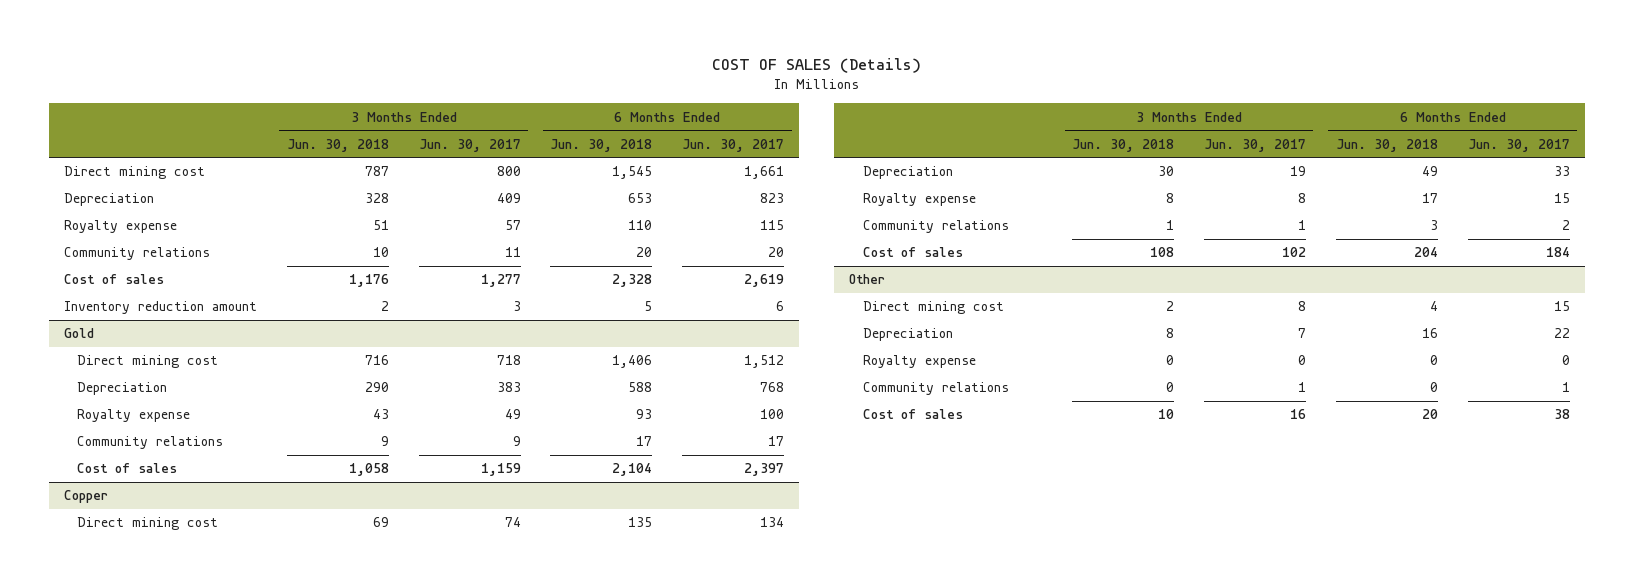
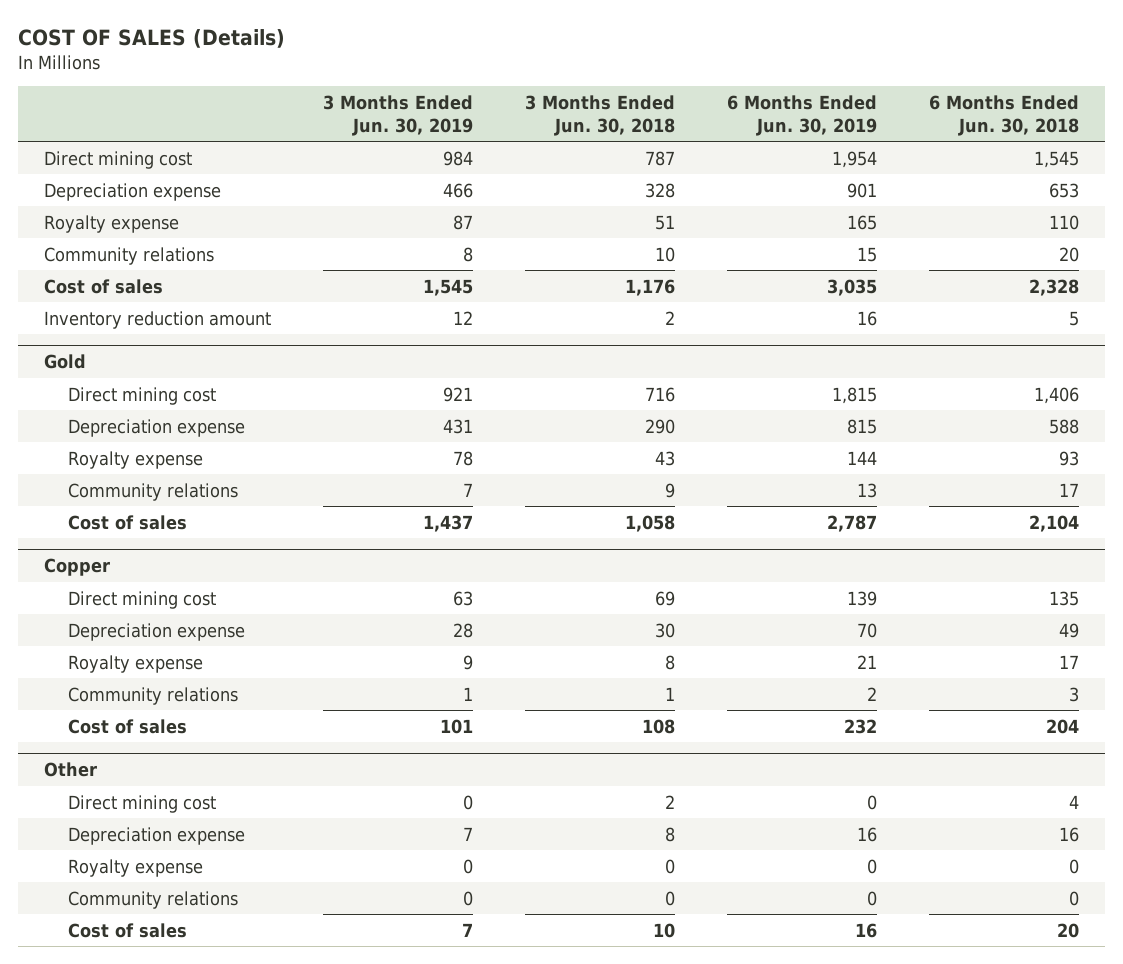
[418,138,521,152] Jun. 30, 2017 -> none
[682,138,785,152] Jun. 30, 2017 -> none
none -> [322,94,473,136] 3 Months Ended Jun. 30, 2019
none -> [727,94,878,136] 6 Months Ended Jun. 30, 2019
[63,193,154,207] Depreciation -> [43,182,221,201] Depreciation expense
[77,382,168,396] Depreciation -> [68,418,246,437] Depreciation expense
[862,166,953,180] Depreciation -> [68,622,246,641] Depreciation expense
[862,328,953,342] Depreciation -> [68,826,246,845] Depreciation expense

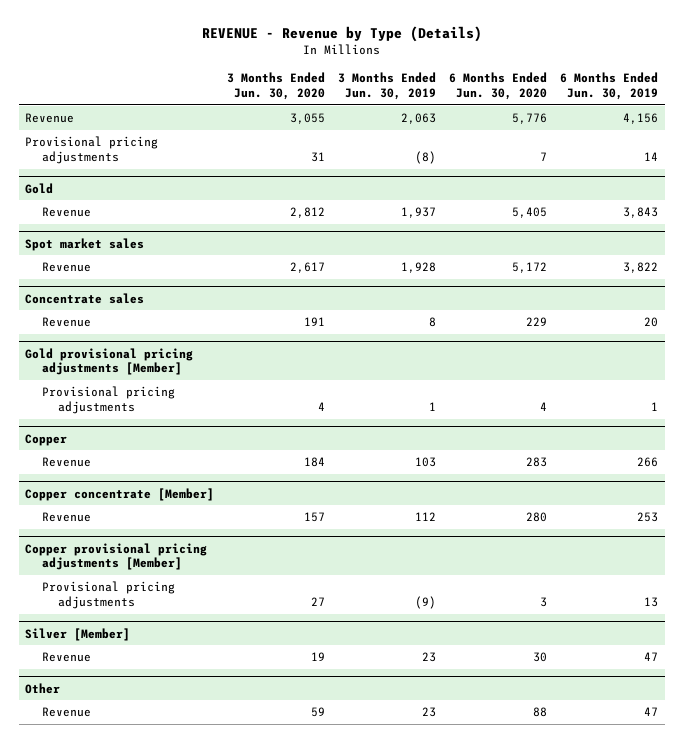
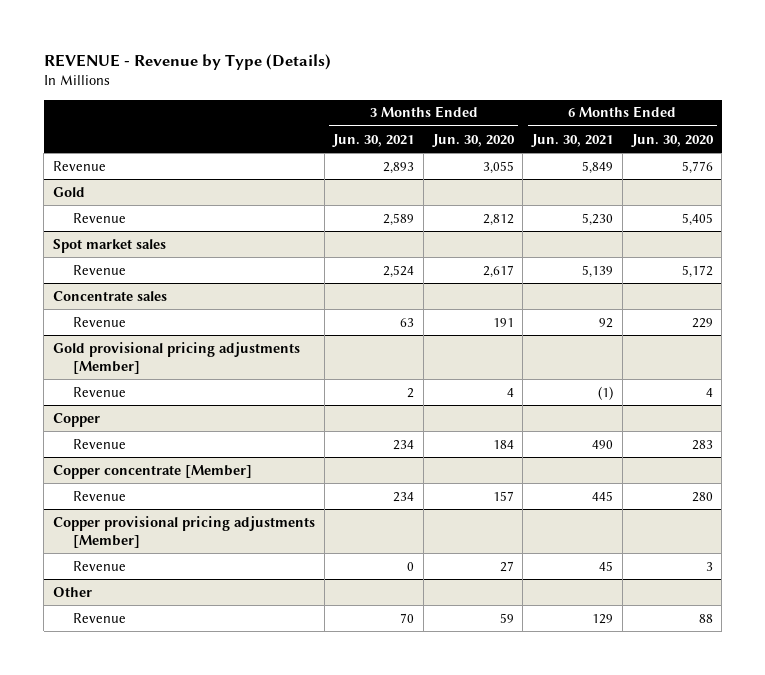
[338,72,437,101] 3 Months Ended Jun. 30, 2019 -> none
[560,72,659,101] 6 Months Ended Jun. 30, 2019 -> none
none -> [332,133,415,147] Jun. 30, 2021
none -> [531,133,614,147] Jun. 30, 2021
[25,136,159,165] Provisional pricing adjustments -> none
[41,386,175,415] Provisional pricing adjustments -> none
none -> [73,386,127,397] Revenue
[41,581,175,610] Provisional pricing adjustments -> none
[25,627,131,641] Silver [Member] -> none
[311,652,326,662] 19 -> [499,560,514,572] 27
[533,652,548,663] 30 -> [705,561,713,571] 3

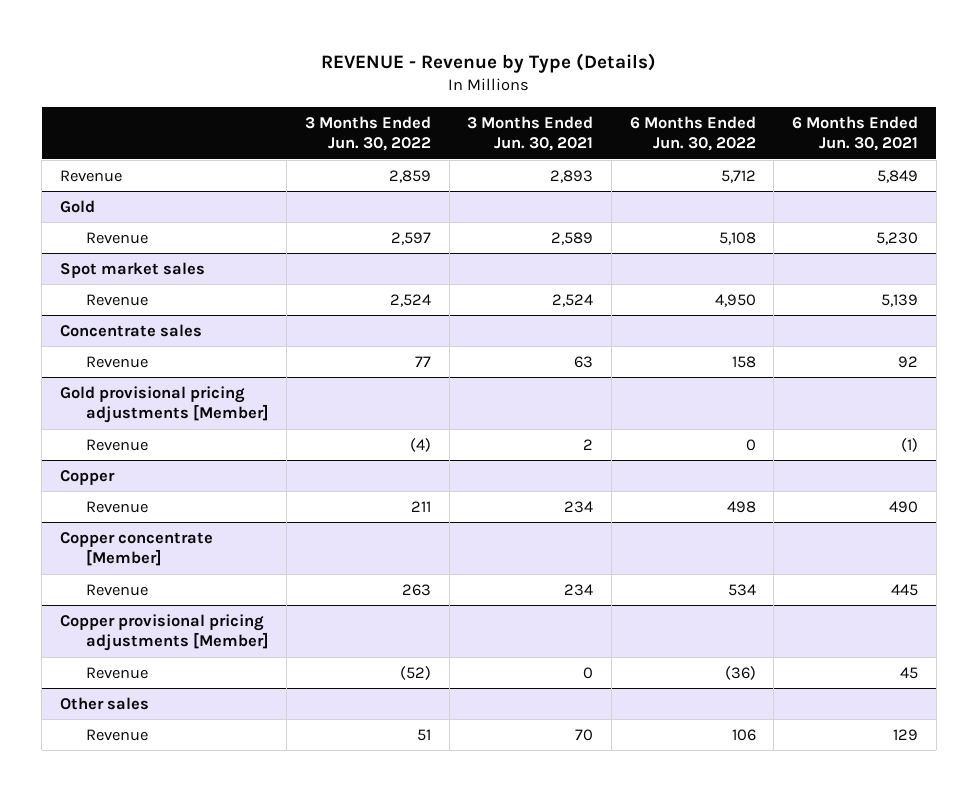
[431,133,515,147] Jun. 30, 2020 -> none
[630,133,714,147] Jun. 30, 2020 -> none
none -> [304,115,431,152] 3 Months Ended Jun. 30, 2022
none -> [629,115,756,152] 6 Months Ended Jun. 30, 2022
[52,586,92,597] Other -> [60,696,150,710] Other sales

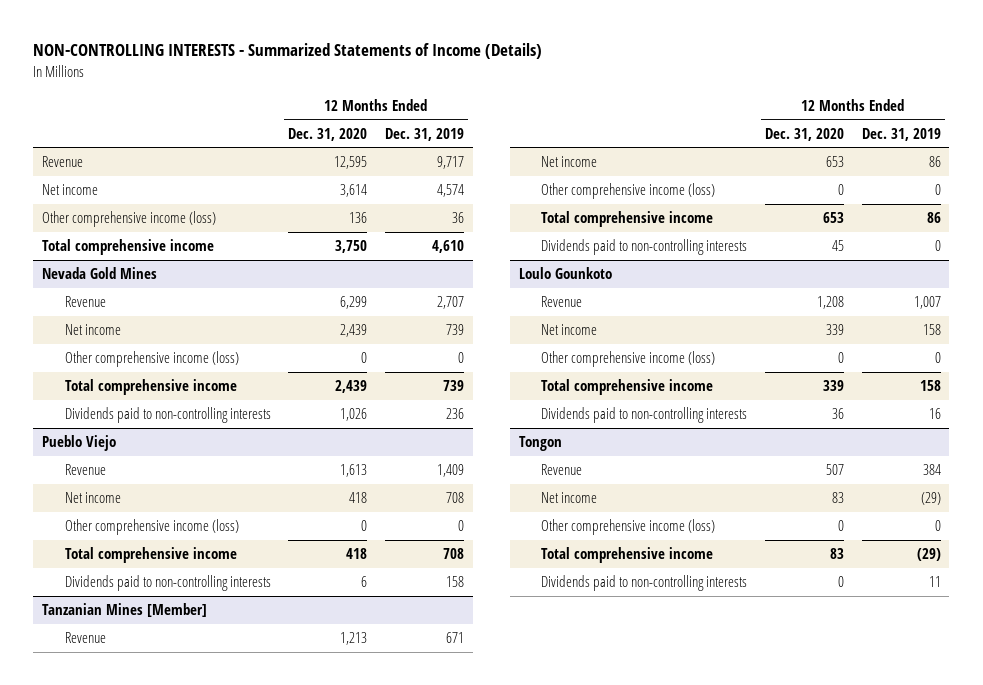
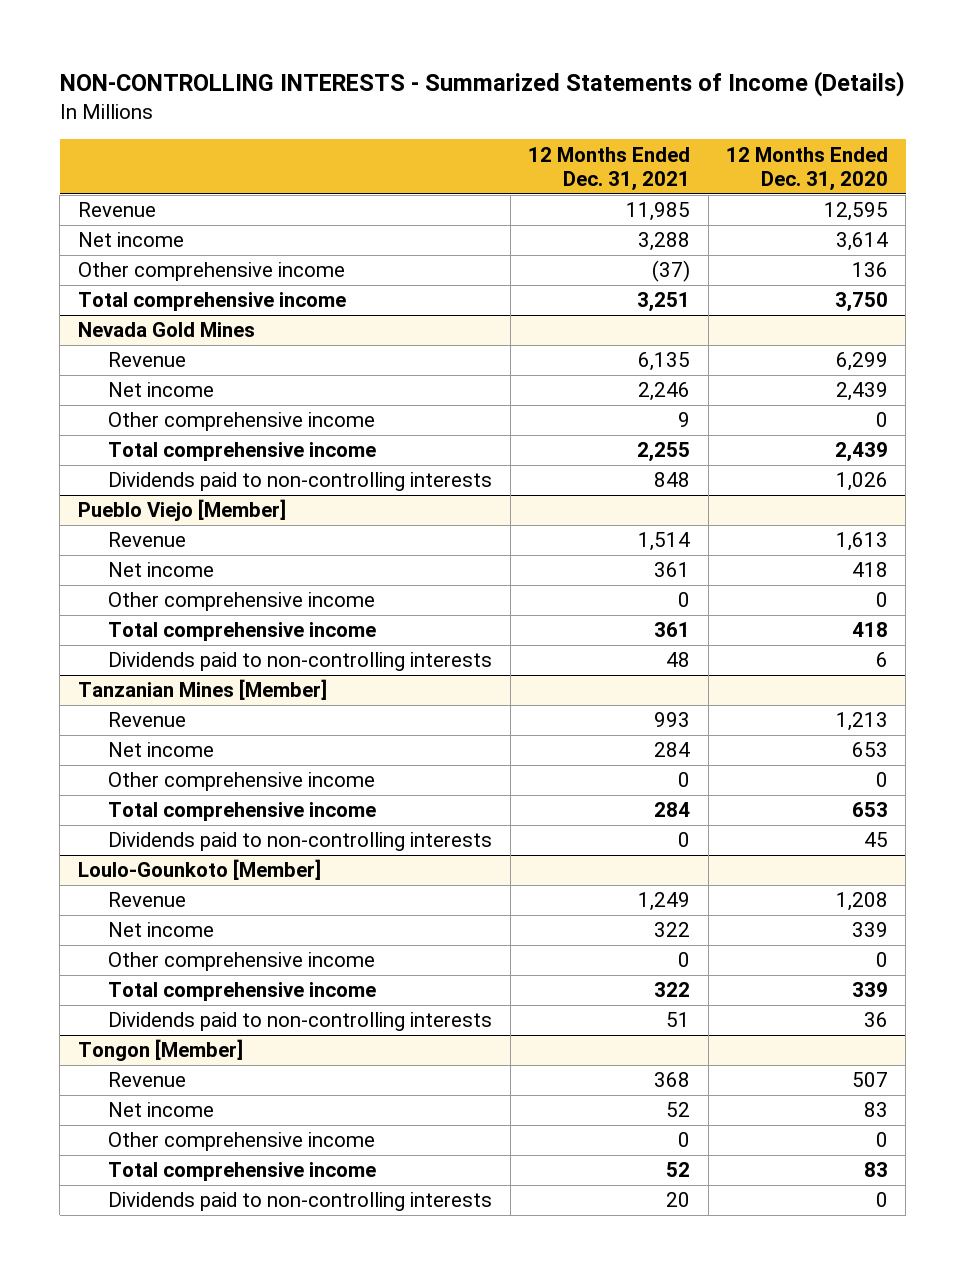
[384,127,464,141] Dec. 31, 2019 -> none
none -> [528,146,691,192] 12 Months Ended Dec. 31, 2021
[41,211,216,228] Other comprehensive income (loss) -> [77,262,345,282] Other comprehensive income
[64,351,239,368] Other comprehensive income (loss) -> [108,412,376,432] Other comprehensive income
[41,435,116,452] Pueblo Viejo -> [77,499,286,522] Pueblo Viejo [Member]
[64,519,239,536] Other comprehensive income (loss) -> [108,592,376,612] Other comprehensive income
[541,183,716,200] Other comprehensive income (loss) -> [108,772,376,792] Other comprehensive income
[518,267,612,280] Loulo Gounkoto -> [77,859,321,881] Loulo-Gounkoto [Member]
[541,351,716,368] Other comprehensive income (loss) -> [108,952,376,972] Other comprehensive income
[518,436,562,452] Tongon -> [77,1039,243,1062] Tongon [Member]
[541,519,716,536] Other comprehensive income (loss) -> [108,1132,376,1152] Other comprehensive income

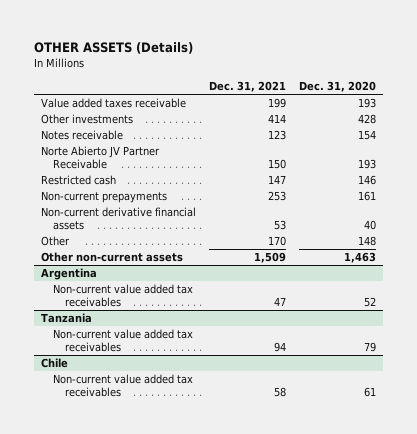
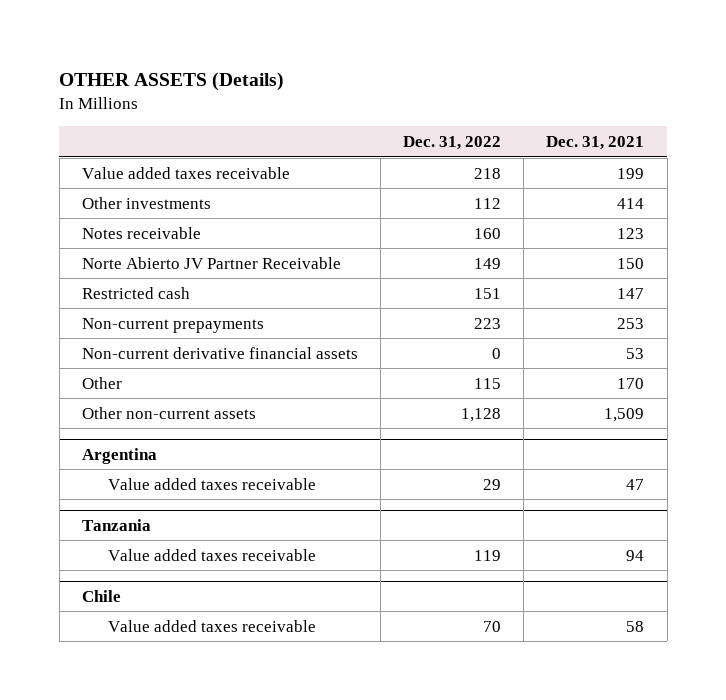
[299,81,377,93] Dec. 31, 2020 -> none
none -> [403,136,502,151] Dec. 31, 2022
[52,284,193,308] Non-current value added tax receivables -> none
none -> [107,477,316,490] Value added taxes receivable
[52,329,193,353] Non-current value added tax receivables -> none
none -> [107,548,316,561] Value added taxes receivable
[52,374,193,398] Non-current value added tax receivables -> none
none -> [107,619,316,632] Value added taxes receivable

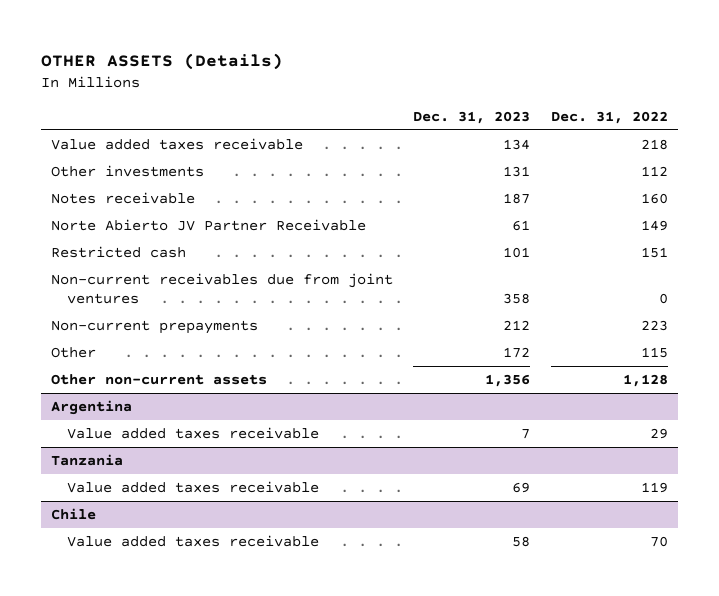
[546,136,645,151] Dec. 31, 2021 -> none
none -> [413,110,531,124] Dec. 31, 2023
none -> [51,273,394,305] Non-current receivables due from joint ventures
[81,346,358,359] Non-current derivative financial assets -> none

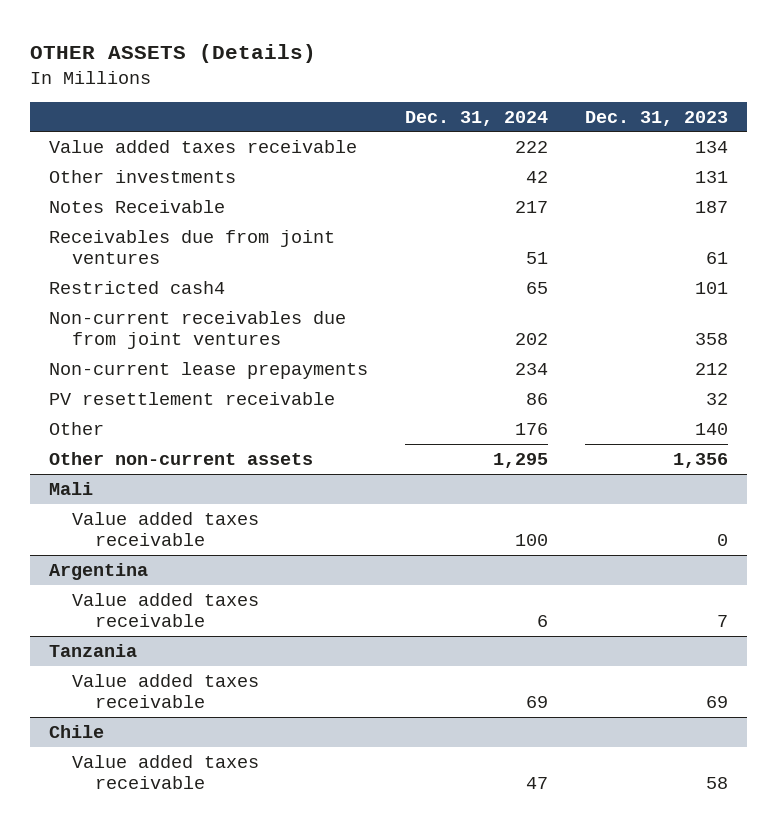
[550,110,668,124] Dec. 31, 2022 -> none
none -> [405,110,549,126] Dec. 31, 2024
[51,192,196,205] Notes receivable -> [48,199,225,213] Notes Receivable
[51,219,367,232] Norte Abierto JV Partner Receivable -> [48,229,335,265] Receivables due from joint ventures
[51,246,187,259] Restricted cash -> [48,280,225,294] Restricted cash4
[51,320,259,335] Non-current prepayments -> [48,361,368,379] Non-current lease prepayments
none -> [48,391,335,405] PV resettlement receivable
[503,347,531,359] 172 -> [695,422,729,435] 140
none -> [48,481,93,495] Mali
none -> [72,511,260,547] Value added taxes receivable

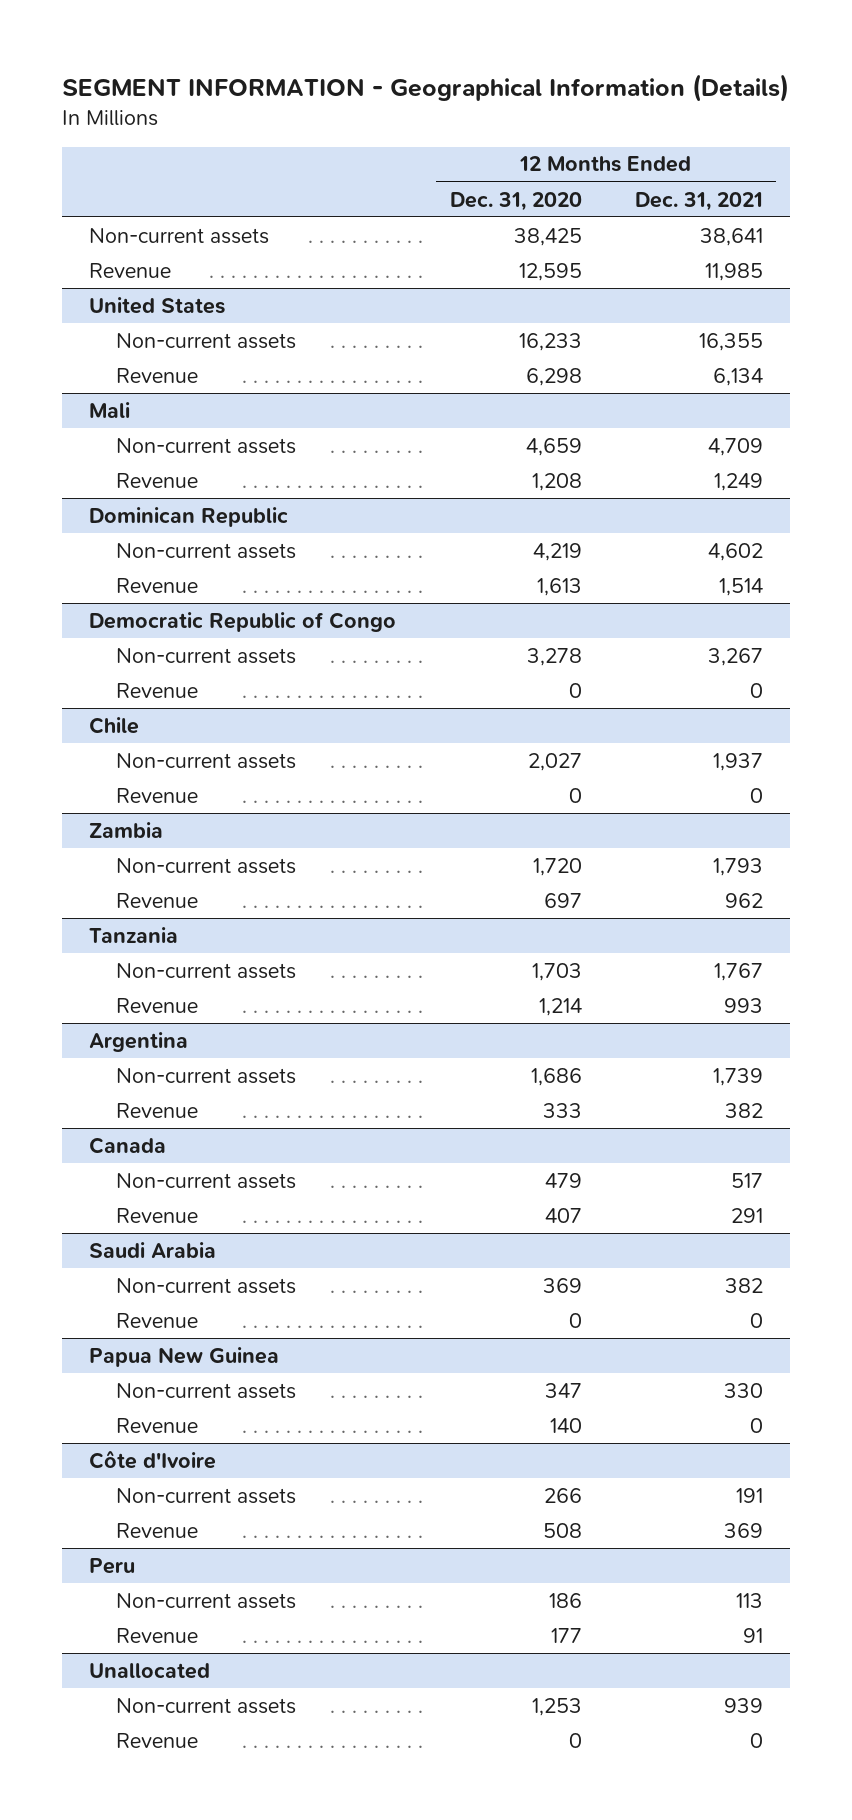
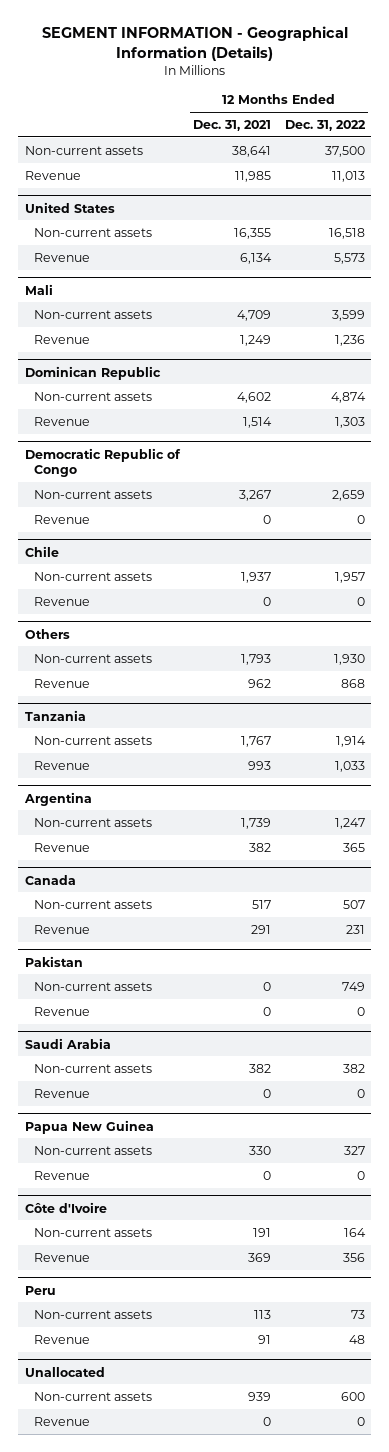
[449,191,582,211] Dec. 31, 2020 -> none
none -> [284,120,366,132] Dec. 31, 2022
[89,821,164,838] Zambia -> [24,628,70,639] Others
none -> [24,955,83,967] Pakistan
none -> [33,981,152,991] Non-current assets
none -> [33,1006,90,1016] Revenue

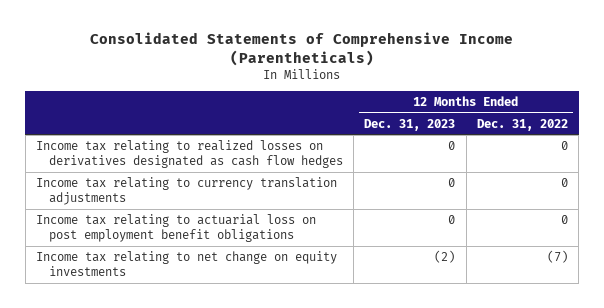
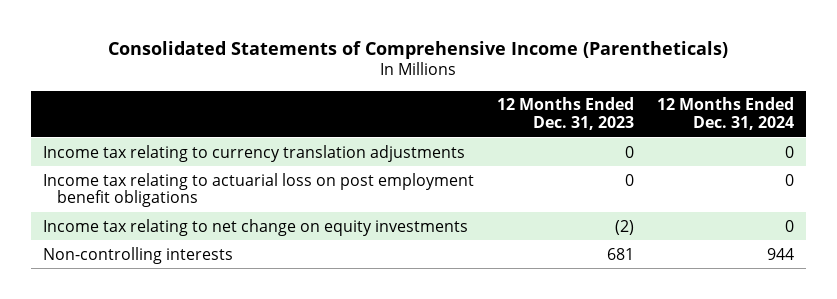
[477,118,569,131] Dec. 31, 2022 -> none
none -> [657,97,795,131] 12 Months Ended Dec. 31, 2024
[36,140,343,168] Income tax relating to realized losses on derivatives designated as cash flow hedges -> none
none -> [42,246,233,264] Non-controlling interests

